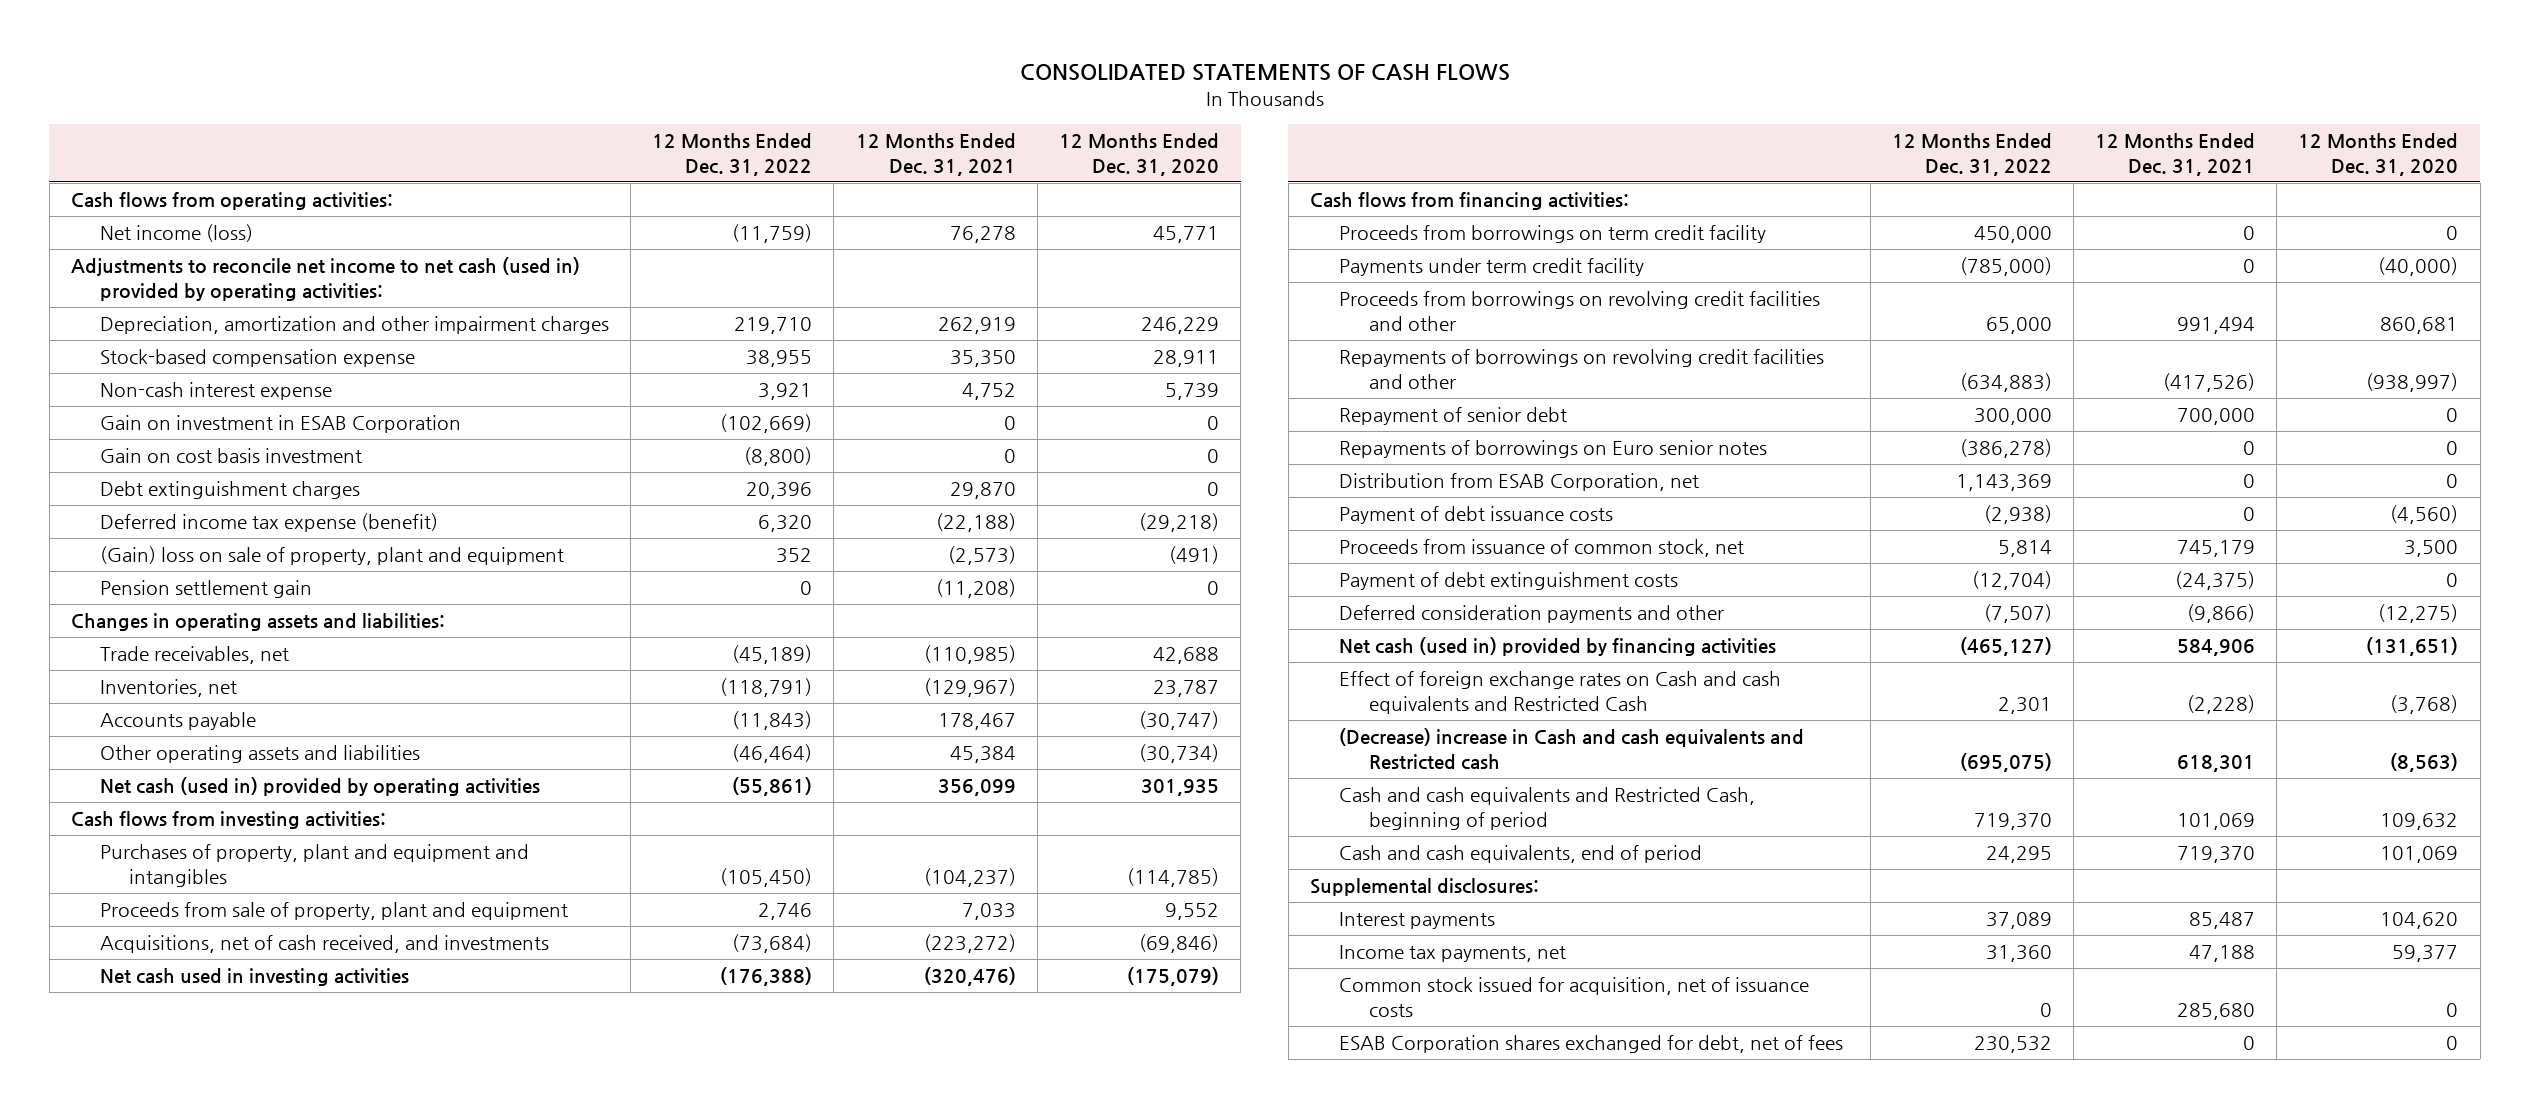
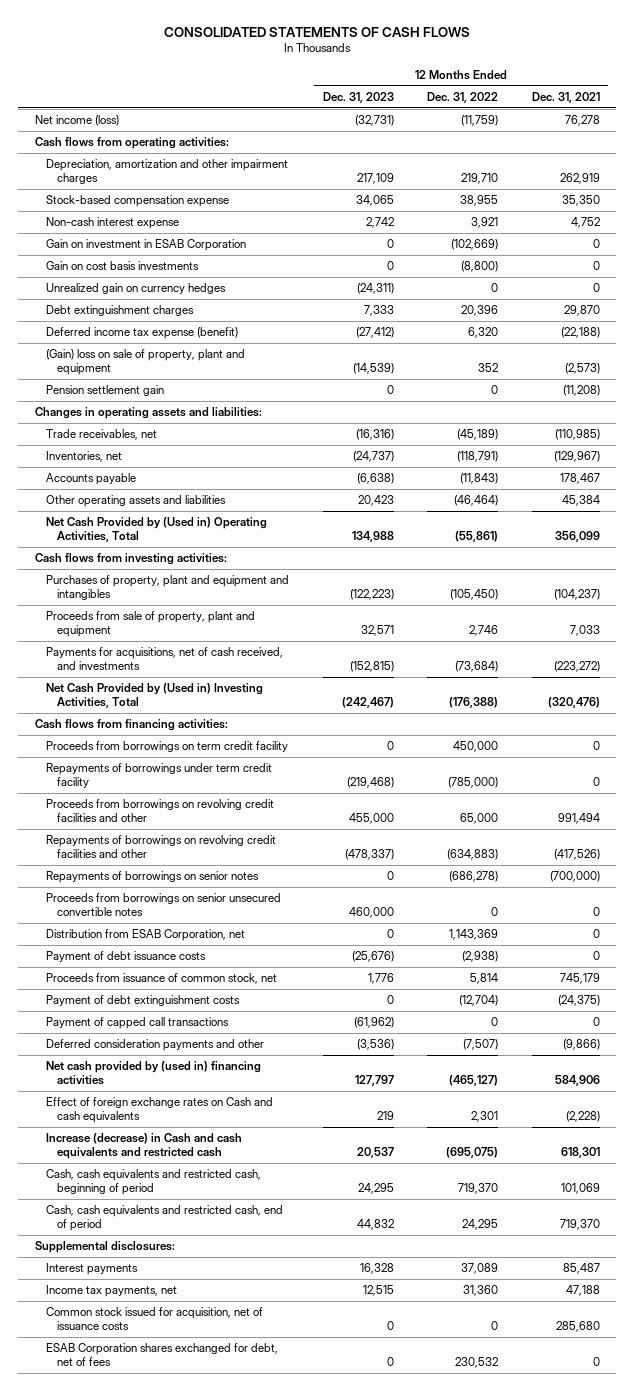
[1058,133,1219,176] 12 Months Ended Dec. 31, 2020 -> none
none -> [322,92,394,104] Dec. 31, 2023
[70,257,580,301] Adjustments to reconcile net income to net cash (used in) provided by operating activities: -> none
[70,192,393,211] Cash flows from operating activities: -> [35,137,230,150] Cash flows from operating activities:
[99,448,362,464] Gain on cost basis investment -> [46,261,200,271] Gain on cost basis investments
none -> [46,283,227,295] Unrealized gain on currency hedges
[99,777,540,797] Net cash (used in) provided by operating activities -> [46,517,268,543] Net Cash Provided by (Used in) Operating Activities, Total
[99,935,549,954] Acquisitions, net of cash received, and investments -> [46,647,284,671] Payments for acquisitions, net of cash received, and investments
[99,968,409,987] Net cash used in investing activities -> [46,683,264,709] Net Cash Provided by (Used in) Investing Activities, Total
[1339,258,1645,277] Payments under term credit facility -> [46,763,273,789] Repayments of borrowings under term credit facility
[1339,440,1768,459] Repayments of borrowings on Euro senior notes -> none
[1339,407,1568,426] Repayment of senior debt -> [46,871,260,884] Repayments of borrowings on senior notes
[1973,408,2052,426] 300,000 -> [449,871,499,883] (686,278)
[2177,408,2256,426] 700,000 -> [549,871,600,883] (700,000)
none -> [46,893,282,917] Proceeds from borrowings on senior unsecured convertible notes
none -> [46,1017,230,1030] Payment of capped call transactions
[1339,637,1777,657] Net cash (used in) provided by financing activities -> [46,1061,262,1086] Net cash provided by (used in) financing activities
[1339,671,1782,714] Effect of foreign exchange rates on Cash and cash equivalents and Restricted Cash -> [46,1097,274,1124] Effect of foreign exchange rates on Cash and cash equivalents
[1339,728,1805,770] (Decrease) increase in Cash and cash equivalents and Restricted cash -> [46,1133,243,1160] Increase (decrease) in Cash and cash equivalents and restricted cash
[1339,787,1756,830] Cash and cash equivalents and Restricted Cash, beginning of period -> [46,1169,262,1196] Cash, cash equivalents and restricted cash, beginning of period
[1339,845,1703,864] Cash and cash equivalents, end of period -> [46,1205,284,1232] Cash, cash equivalents and restricted cash, end of period

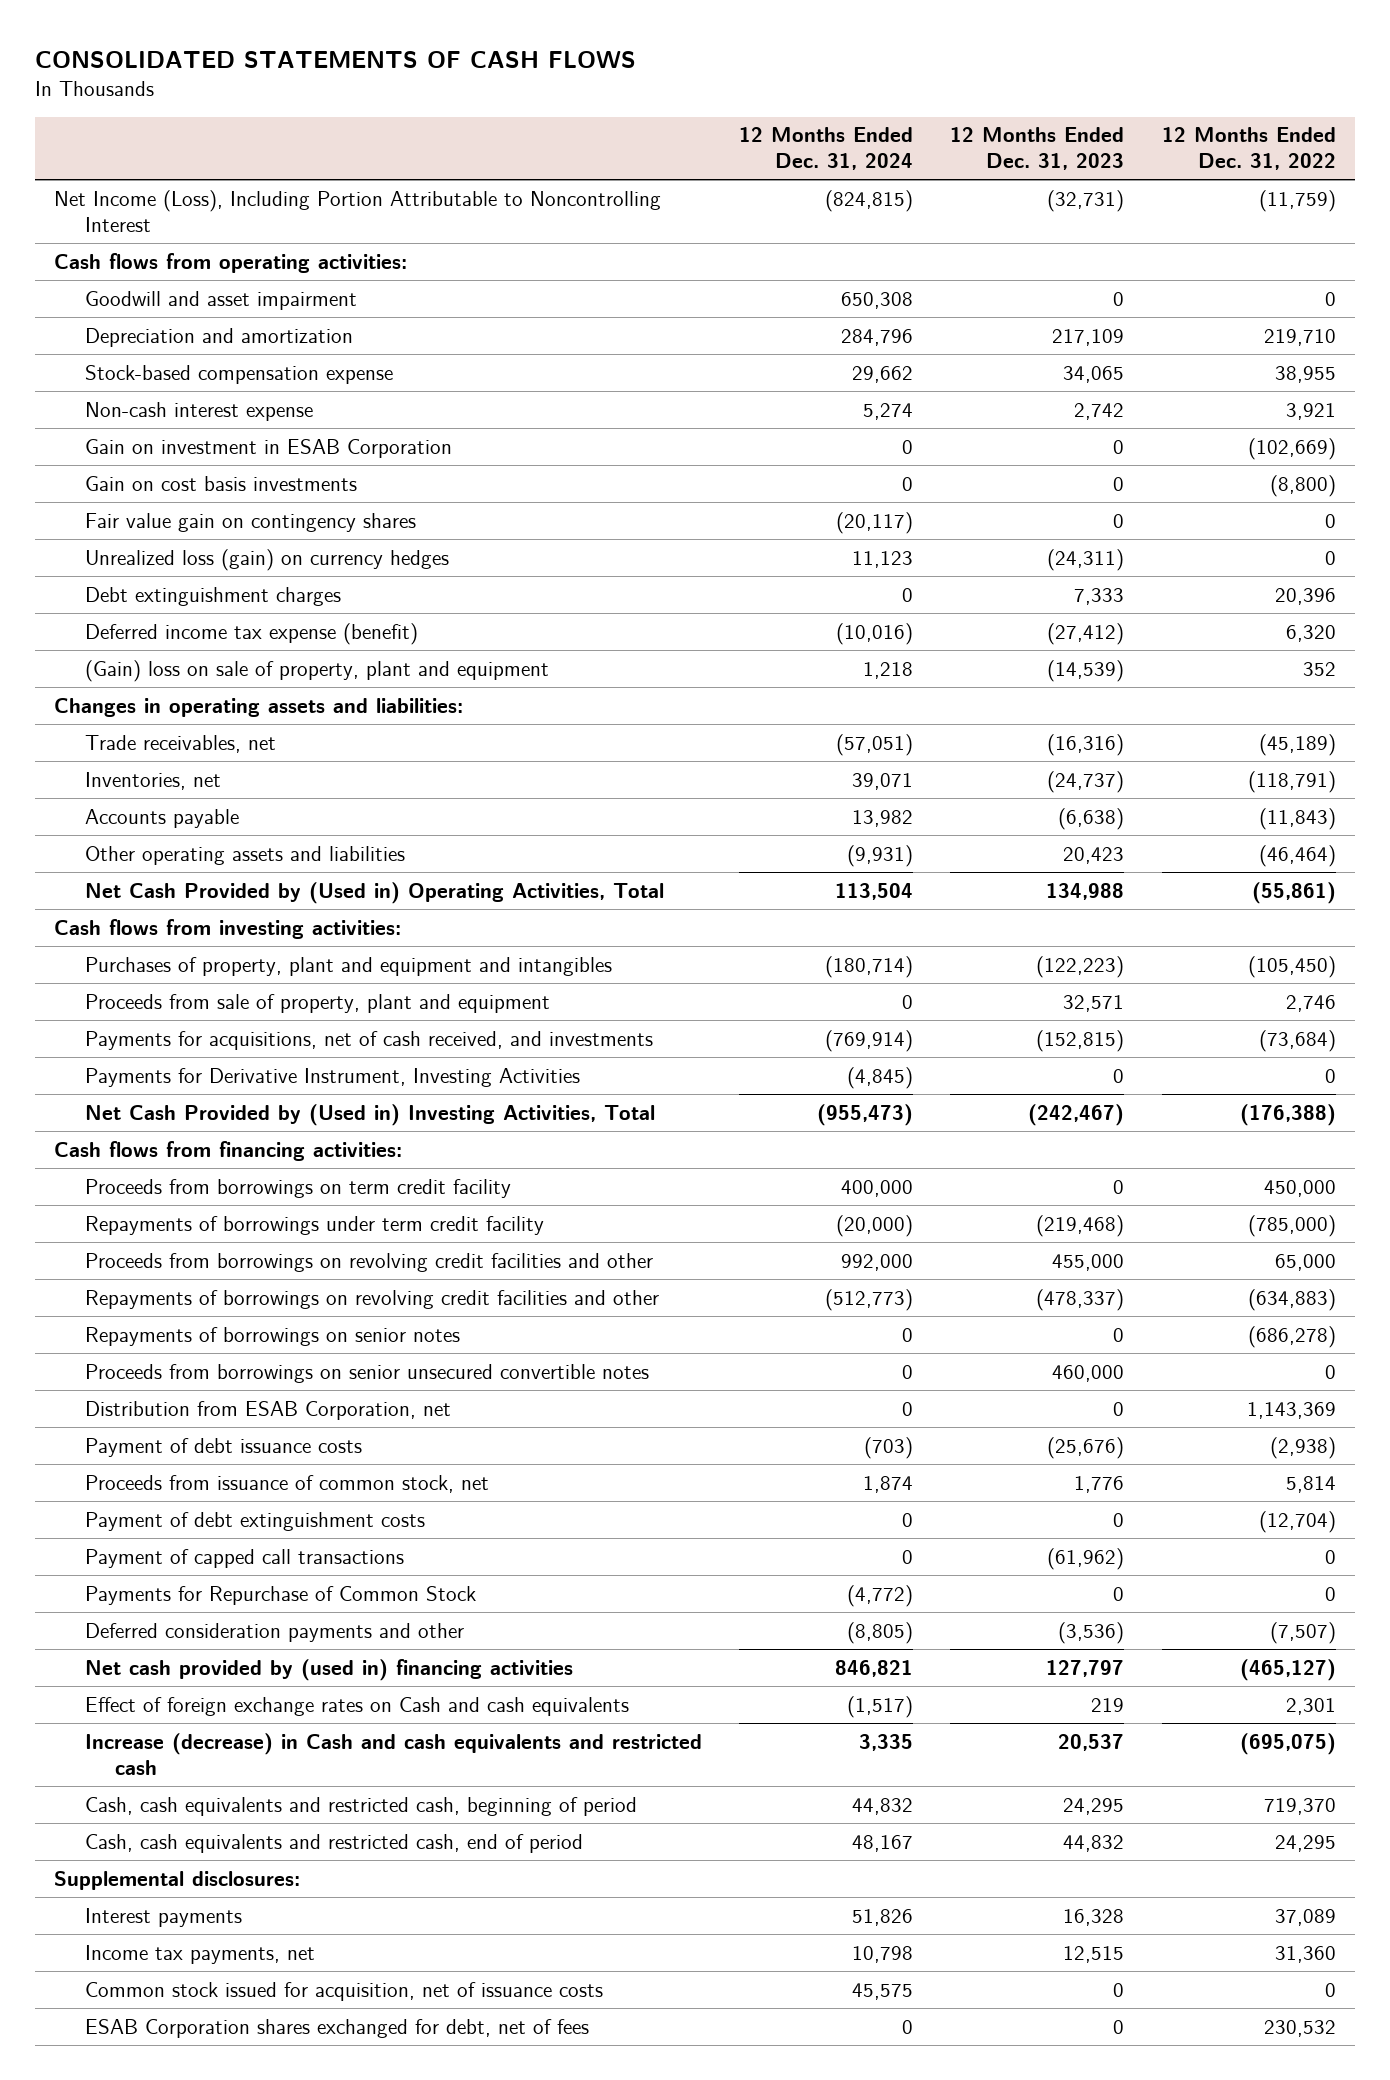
[531,92,600,104] Dec. 31, 2021 -> none
none -> [739,127,914,171] 12 Months Ended Dec. 31, 2024
[35,115,120,127] Net income (loss) -> [54,189,662,232] Net Income (Loss), Including Portion Attributable to Noncontrolling Interest
none -> [84,290,357,310] Goodwill and asset impairment
[46,159,289,185] Depreciation, amortization and other impairment charges -> [84,327,353,347] Depreciation and amortization
none -> [84,512,416,532] Fair value gain on contingency shares
[46,283,227,295] Unrealized gain on currency hedges -> [84,548,449,571] Unrealized loss (gain) on currency hedges
[46,385,165,397] Pension settlement gain -> none
none -> [84,1067,580,1087] Payments for Derivative Instrument, Investing Activities
none -> [84,1585,476,1605] Payments for Repurchase of Common Stock

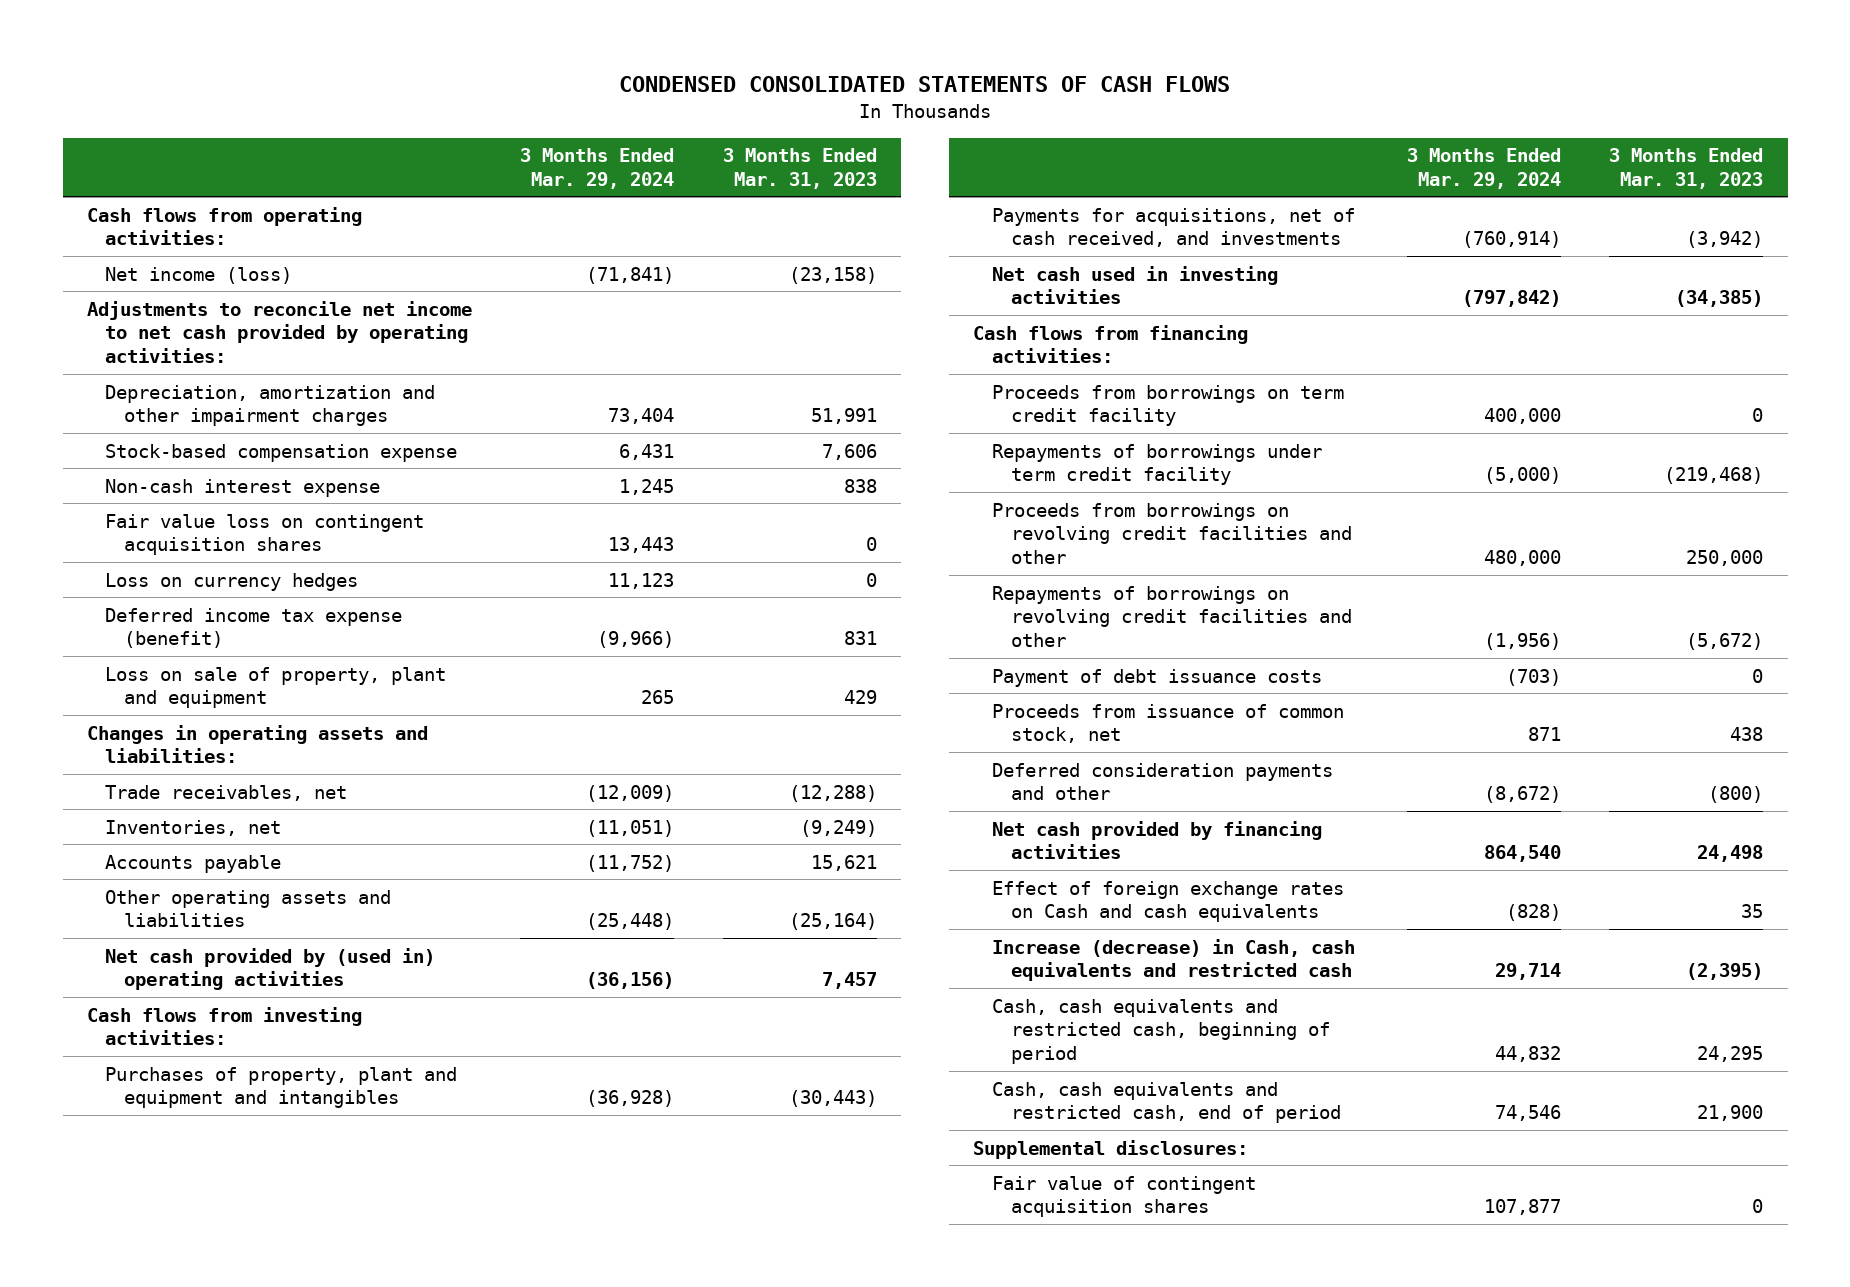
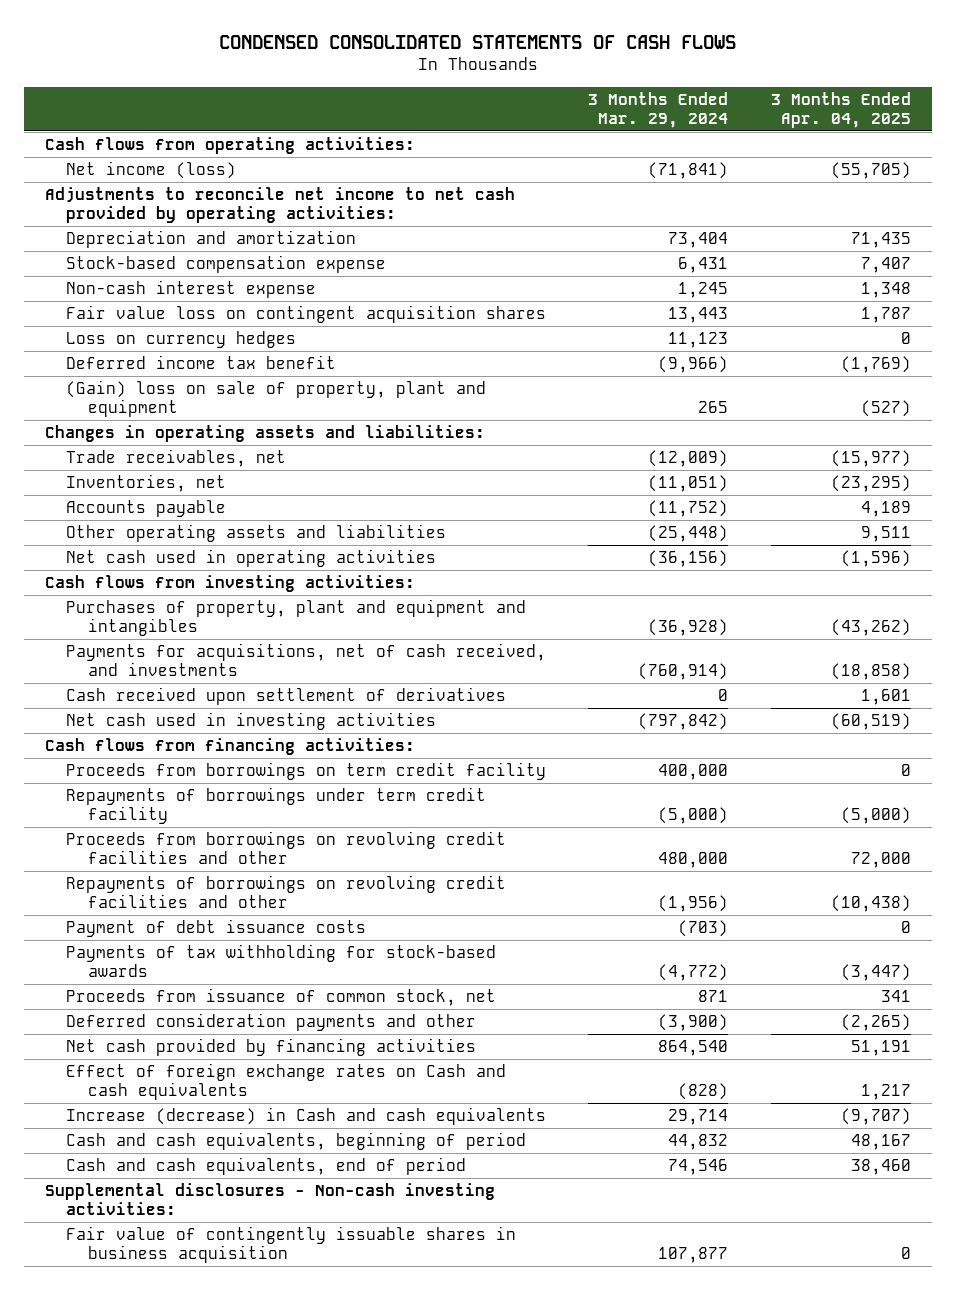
[722,148,877,189] 3 Months Ended Mar. 31, 2023 -> none
none -> [770,91,911,128] 3 Months Ended Apr. 04, 2025
[105,384,436,427] Depreciation, amortization and other impairment charges -> [66,230,357,249] Depreciation and amortization
[105,607,403,649] Deferred income tax expense (benefit) -> [66,355,337,370] Deferred income tax benefit
[105,666,447,709] Loss on sale of property, plant and equipment -> [66,380,487,418] (Gain) loss on sale of property, plant and equipment
[105,947,436,991] Net cash provided by (used in) operating activities -> [66,549,437,568] Net cash used in operating activities
none -> [66,687,507,706] Cash received upon settlement of derivatives
none -> [66,944,497,978] Payments of tax withholding for stock-based awards
[1483,786,1561,804] (8,672) -> [658,1014,729,1032] (3,900)
[991,938,1355,982] Increase (decrease) in Cash, cash equivalents and restricted cash -> [66,1107,547,1126] Increase (decrease) in Cash and cash equivalents
[991,998,1330,1065] Cash, cash equivalents and restricted cash, beginning of period -> [66,1132,527,1151] Cash and cash equivalents, beginning of period
[991,1081,1341,1124] Cash, cash equivalents and restricted cash, end of period -> [66,1157,467,1176] Cash and cash equivalents, end of period
[973,1139,1249,1159] Supplemental disclosures: -> [44,1183,495,1216] Supplemental disclosures - Non-cash investing activities:
[991,1175,1256,1218] Fair value of contingent acquisition shares -> [66,1226,517,1264] Fair value of contingently issuable shares in business acquisition

